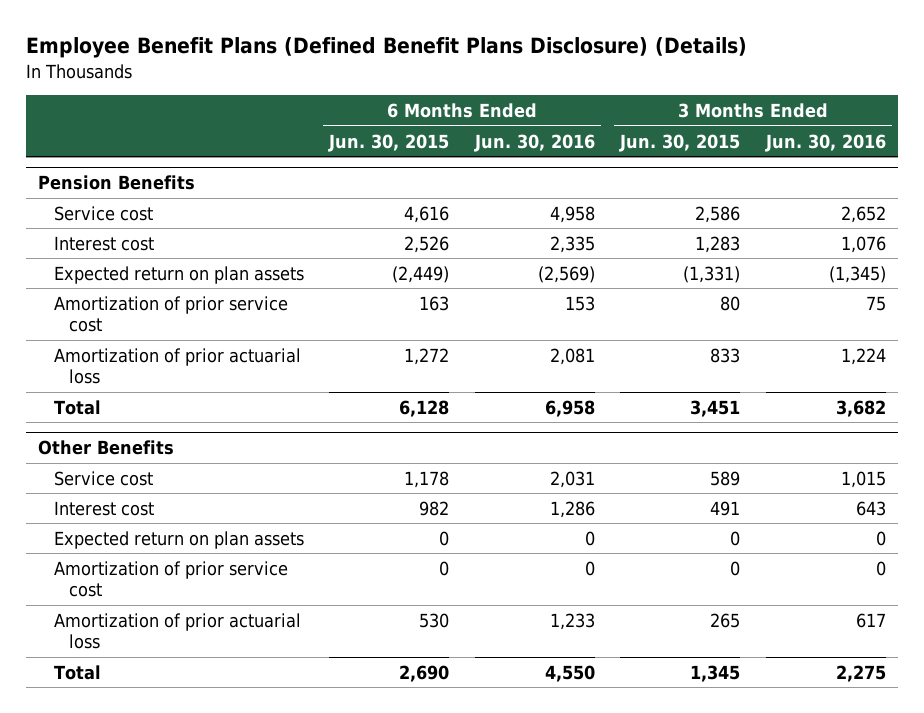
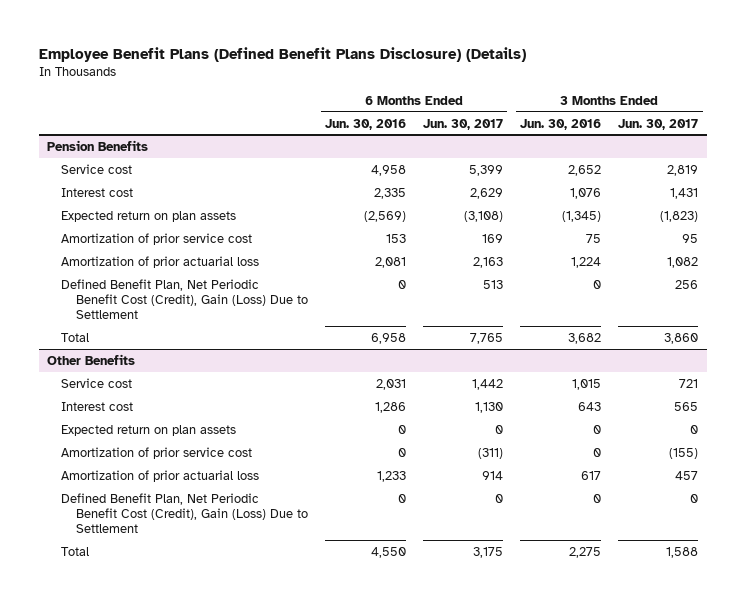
[328,133,450,152] Jun. 30, 2015 -> none
[619,133,741,152] Jun. 30, 2015 -> none
none -> [423,118,504,130] Jun. 30, 2017
none -> [618,118,699,130] Jun. 30, 2017
none -> [61,278,308,319] Defined Benefit Plan, Net Periodic Benefit Cost (Credit), Gain (Loss) Due to Settlement
none -> [61,492,308,533] Defined Benefit Plan, Net Periodic Benefit Cost (Credit), Gain (Loss) Due to Settlement

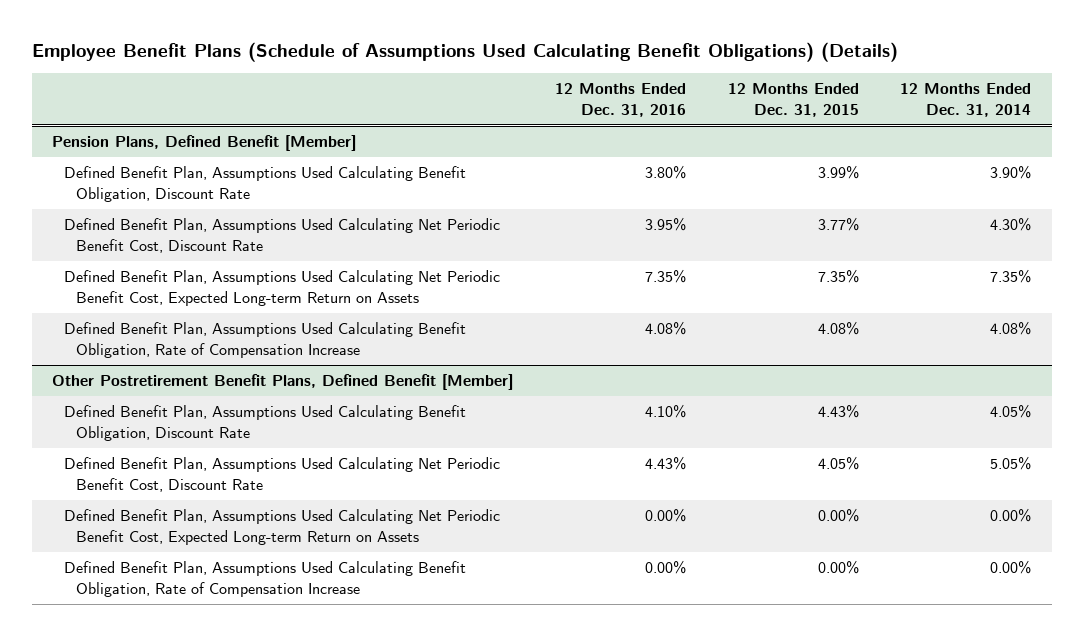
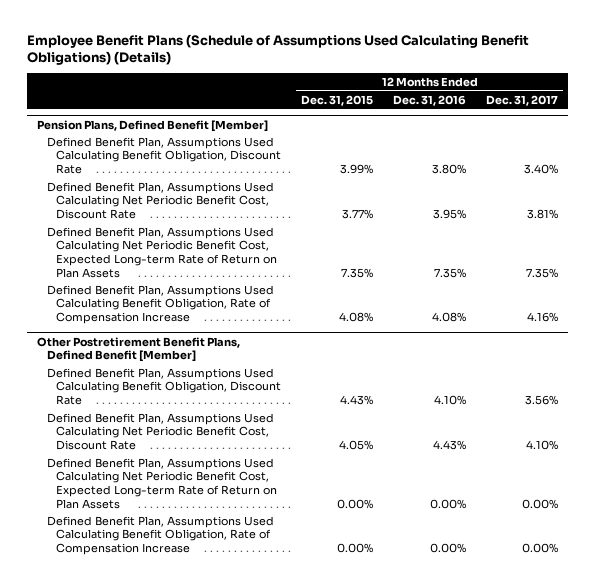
[900,82,1032,117] 12 Months Ended Dec. 31, 2014 -> none
none -> [486,94,559,106] Dec. 31, 2017
[64,270,501,306] Defined Benefit Plan, Assumptions Used Calculating Net Periodic Benefit Cost, Expected Long-term Return on Assets -> [46,226,278,278] Defined Benefit Plan, Assumptions Used Calculating Net Periodic Benefit Cost, Expected Long-term Rate of Return on Plan Assets
[64,509,501,545] Defined Benefit Plan, Assumptions Used Calculating Net Periodic Benefit Cost, Expected Long-term Return on Assets -> [46,457,278,509] Defined Benefit Plan, Assumptions Used Calculating Net Periodic Benefit Cost, Expected Long-term Rate of Return on Plan Assets

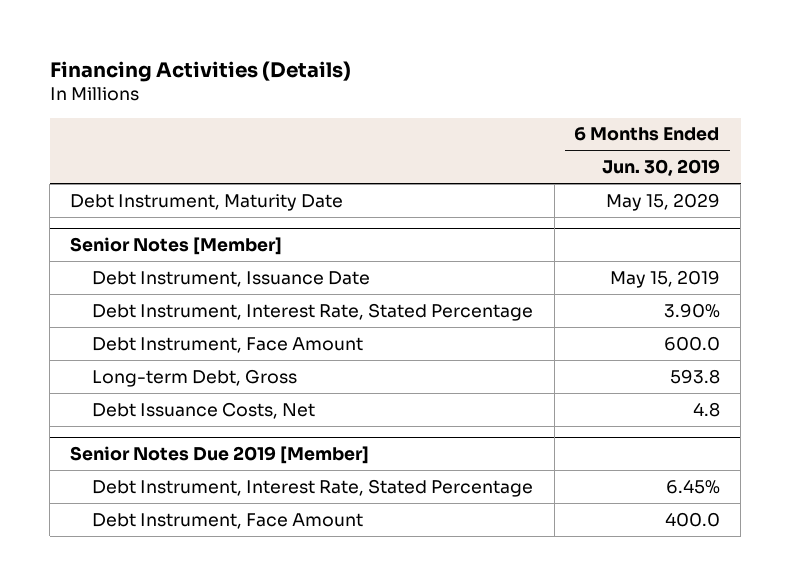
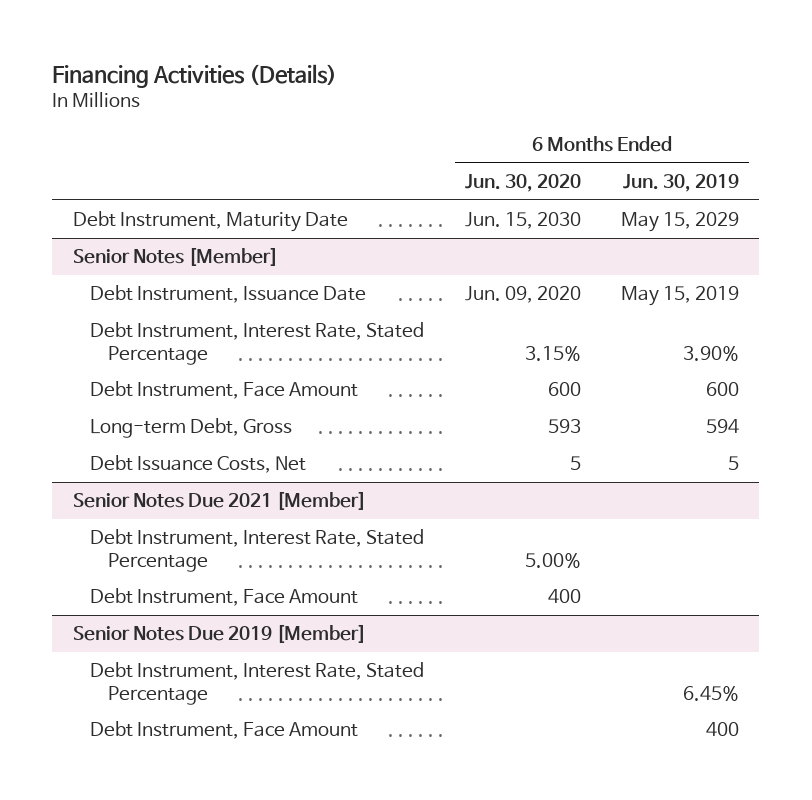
none -> [464,174,581,193] Jun. 30, 2020
[663,335,720,351] 600.0 -> [706,382,740,397] 600
[669,368,720,384] 593.8 -> [706,419,740,434] 594
[692,401,720,417] 4.8 -> [728,456,740,471] 5
none -> [72,491,366,511] Senior Notes Due 2021 [Member]
none -> [90,529,425,572] Debt Instrument, Interest Rate, Stated Percentage
none -> [90,588,359,607] Debt Instrument, Face Amount
[664,511,720,527] 400.0 -> [706,722,740,737] 400

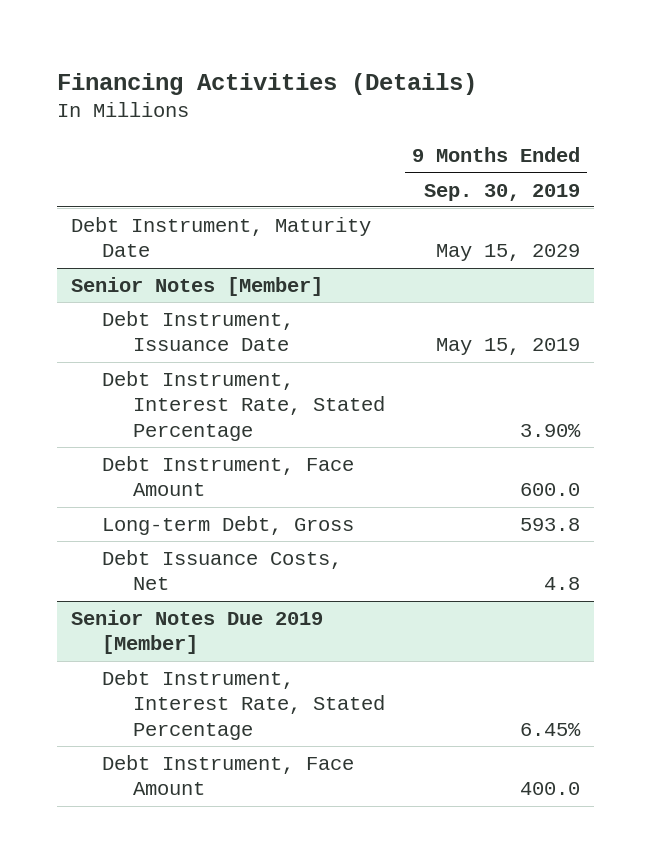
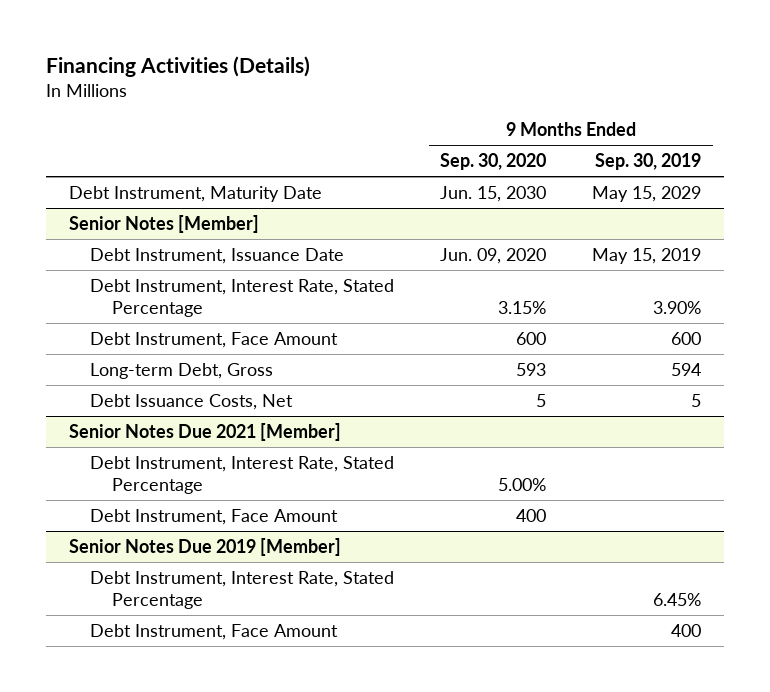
none -> [440,153,547,171] Sep. 30, 2020
[520,483,581,497] 600.0 -> [671,331,702,345] 600
[520,518,581,532] 593.8 -> [671,362,702,376] 594
[544,577,581,591] 4.8 -> [691,393,702,407] 5
none -> [68,422,341,441] Senior Notes Due 2021 [Member]
none -> [90,455,395,495] Debt Instrument, Interest Rate, Stated Percentage
none -> [90,508,339,525] Debt Instrument, Face Amount
[520,782,581,796] 400.0 -> [671,623,702,637] 400

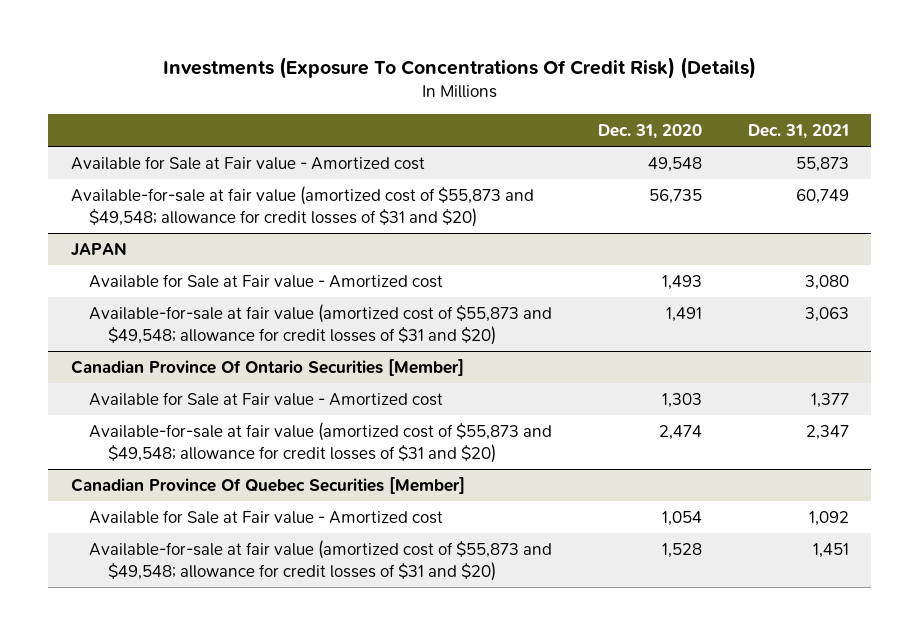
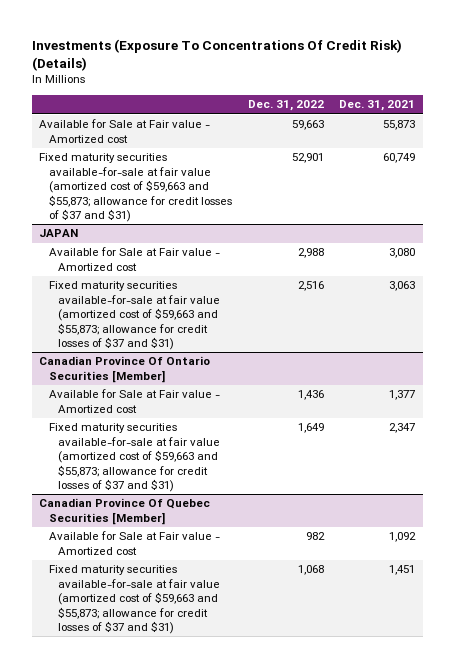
[597,123,702,139] Dec. 31, 2020 -> none
none -> [247,100,324,112] Dec. 31, 2022
[70,185,534,227] Available-for-sale at fair value (amortized cost of $55,873 and $49,548; allowance for credit losses of $31 and $20) -> [39,153,232,222] Fixed maturity securities available-for-sale at fair value (amortized cost of $59,663 and $55,873; allowance for credit losses of $37 and $31)
[89,303,553,345] Available-for-sale at fair value (amortized cost of $55,873 and $49,548; allowance for credit losses of $31 and $20) -> [48,281,221,350] Fixed maturity securities available-for-sale at fair value (amortized cost of $59,663 and $55,873; allowance for credit losses of $37 and $31)
[89,421,553,463] Available-for-sale at fair value (amortized cost of $55,873 and $49,548; allowance for credit losses of $31 and $20) -> [48,423,221,492] Fixed maturity securities available-for-sale at fair value (amortized cost of $59,663 and $55,873; allowance for credit losses of $37 and $31)
[89,539,553,581] Available-for-sale at fair value (amortized cost of $55,873 and $49,548; allowance for credit losses of $31 and $20) -> [48,565,221,634] Fixed maturity securities available-for-sale at fair value (amortized cost of $59,663 and $55,873; allowance for credit losses of $37 and $31)

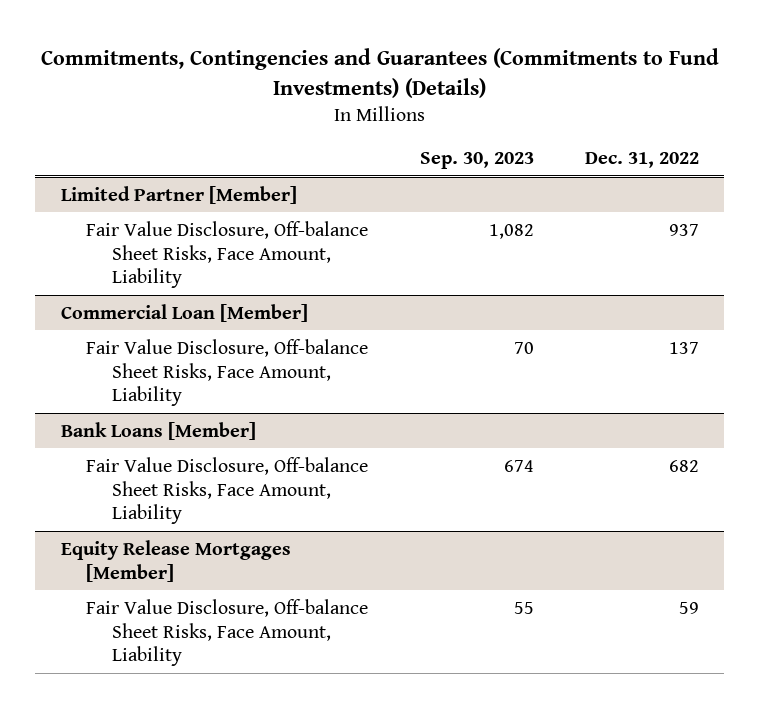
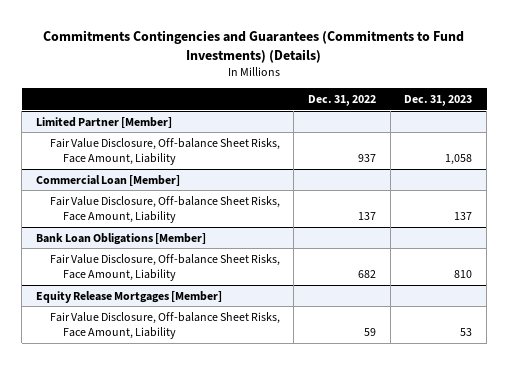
[40,48,719,99] Commitments, Contingencies and Guarantees (Commitments to Fund Investments) (Details) -> [43,29,465,63] Commitments Contingencies and Guarantees (Commitments to Fund Investments) (Details)
[419,152,534,170] Sep. 30, 2023 -> none
none -> [404,94,473,106] Dec. 31, 2023
[61,421,257,440] Bank Loans [Member] -> [36,232,207,245] Bank Loan Obligations [Member]

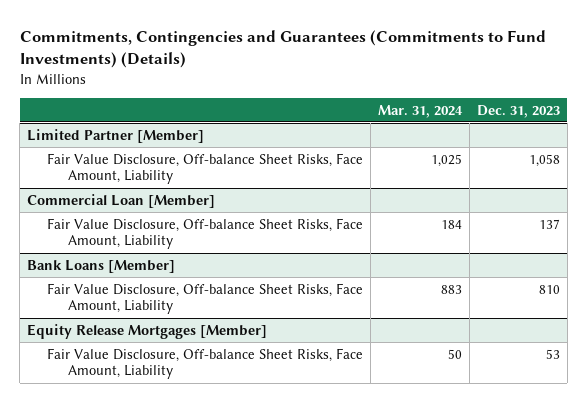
[43,29,465,63] Commitments Contingencies and Guarantees (Commitments to Fund Investments) (Details) -> [19,30,546,69] Commitments, Contingencies and Guarantees (Commitments to Fund Investments) (Details)
[307,94,376,106] Dec. 31, 2022 -> none
none -> [378,104,464,118] Mar. 31, 2024
[36,232,207,245] Bank Loan Obligations [Member] -> [27,259,176,273] Bank Loans [Member]

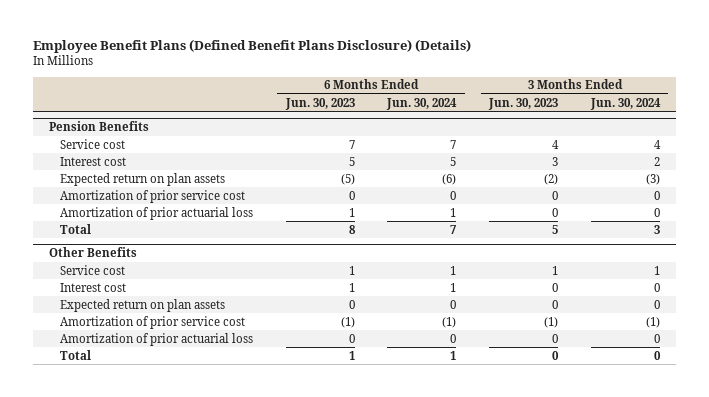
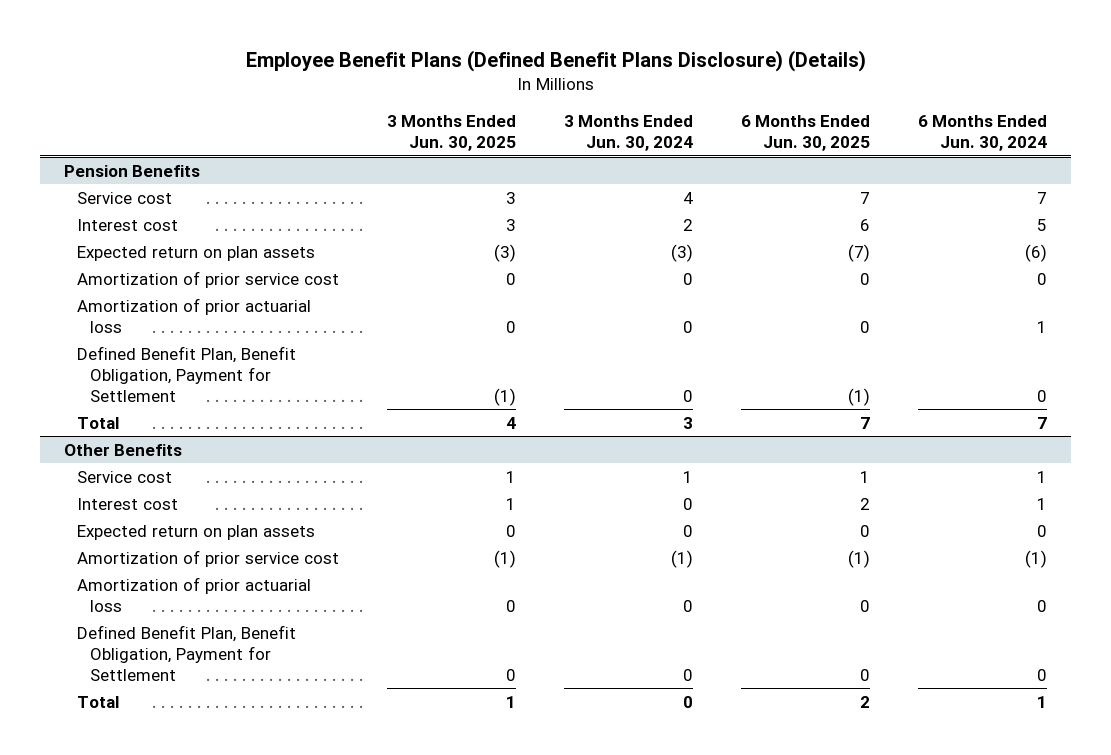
[284,97,355,110] Jun. 30, 2023 -> none
[488,97,559,110] Jun. 30, 2023 -> none
none -> [387,115,517,152] 3 Months Ended Jun. 30, 2025
none -> [741,115,871,152] 6 Months Ended Jun. 30, 2025
none -> [77,345,297,402] Defined Benefit Plan, Benefit Obligation, Payment for Settlement
none -> [77,624,297,681] Defined Benefit Plan, Benefit Obligation, Payment for Settlement

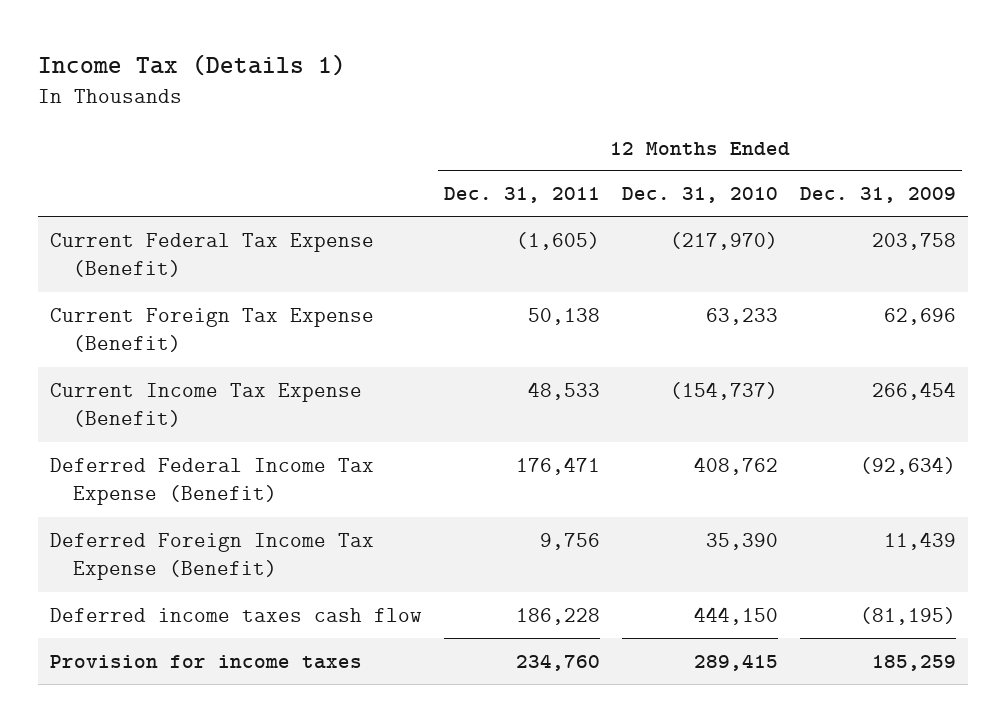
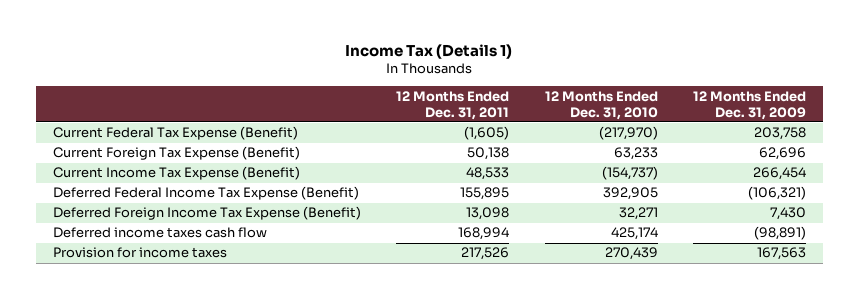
[515,456,600,475] 176,471 -> [460,187,510,201] 155,895
[694,456,779,475] 408,762 -> [602,187,658,201] 392,905
[860,456,957,475] (92,634) -> [747,186,806,201] (106,321)
[539,532,600,550] 9,756 -> [466,207,510,221] 13,098
[706,532,779,550] 35,390 -> [618,207,658,221] 32,271
[884,531,957,550] 11,439 -> [769,207,806,221] 7,430
[515,607,600,625] 186,228 -> [458,227,510,241] 168,994
[694,606,779,625] 444,150 -> [610,227,658,241] 425,174
[860,606,957,625] (81,195) -> [753,226,806,241] (98,891)
[515,653,600,671] 234,760 -> [461,247,510,261] 217,526
[694,653,779,671] 289,415 -> [604,247,658,261] 270,439
[872,654,957,671] 185,259 -> [756,247,806,261] 167,563

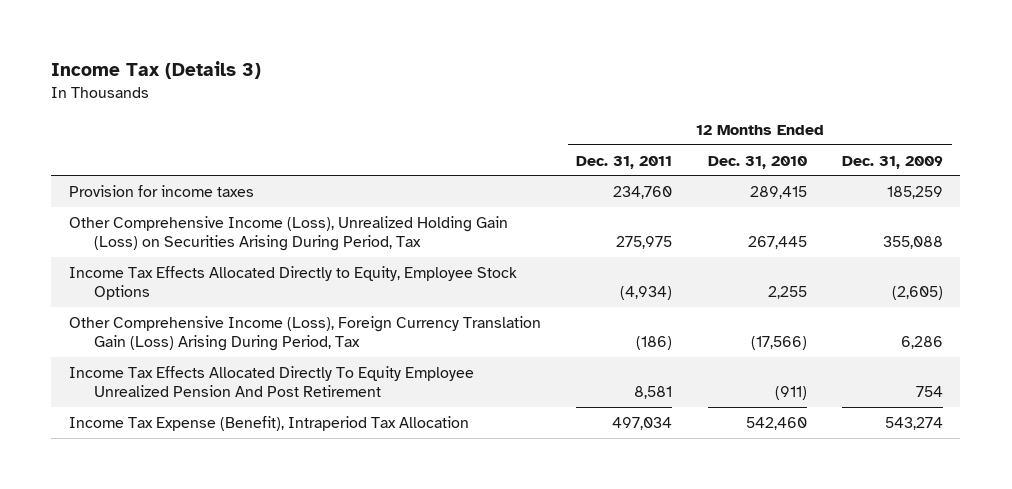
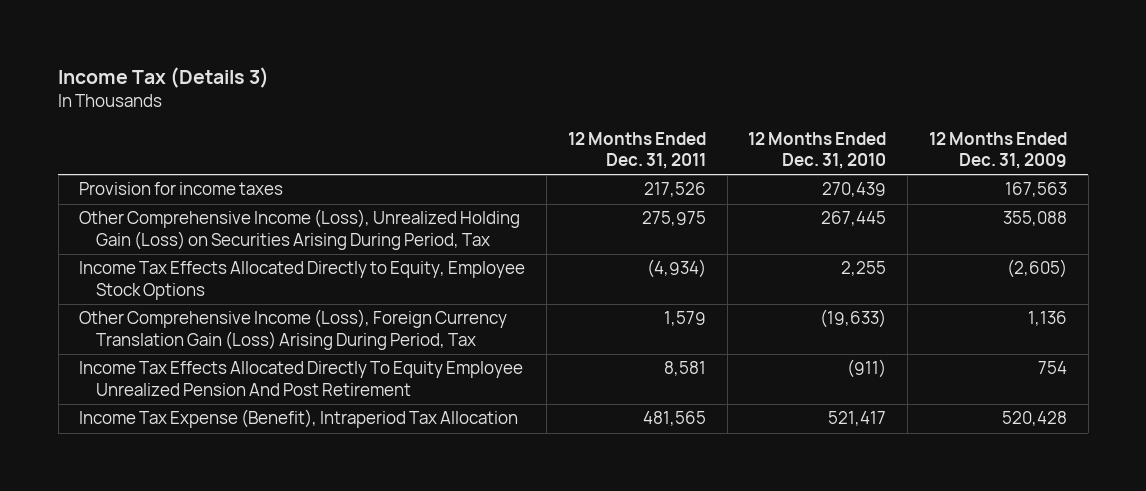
[613,185,673,199] 234,760 -> [643,182,706,198] 217,526
[749,185,807,199] 289,415 -> [822,182,887,198] 270,439
[886,185,943,199] 185,259 -> [1004,182,1067,198] 167,563
[636,335,673,350] (186) -> [663,311,706,327] 1,579
[750,335,807,350] (17,566) -> [820,309,887,329] (19,633)
[900,335,943,349] 6,286 -> [1027,311,1067,327] 1,136
[612,416,673,430] 497,034 -> [642,411,706,427] 481,565
[745,416,807,430] 542,460 -> [828,411,887,427] 521,417
[884,416,943,430] 543,274 -> [1001,411,1067,427] 520,428

